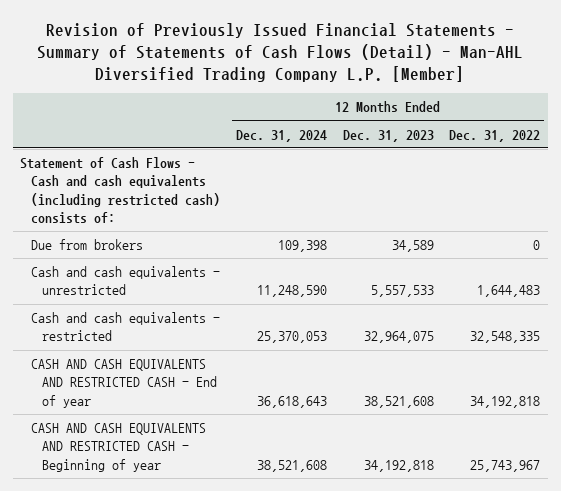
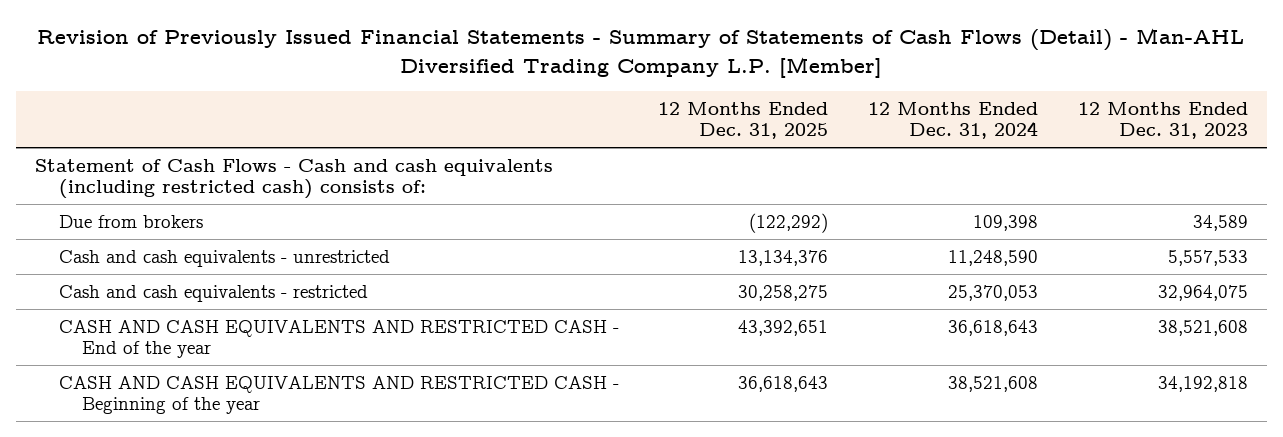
[449,129,541,142] Dec. 31, 2022 -> none
none -> [658,101,829,140] 12 Months Ended Dec. 31, 2025
[31,359,217,408] CASH AND CASH EQUIVALENTS AND RESTRICTED CASH - End of year -> [58,319,619,359] CASH AND CASH EQUIVALENTS AND RESTRICTED CASH - End of the year
[31,423,207,472] CASH AND CASH EQUIVALENTS AND RESTRICTED CASH - Beginning of year -> [58,375,619,415] CASH AND CASH EQUIVALENTS AND RESTRICTED CASH - Beginning of the year

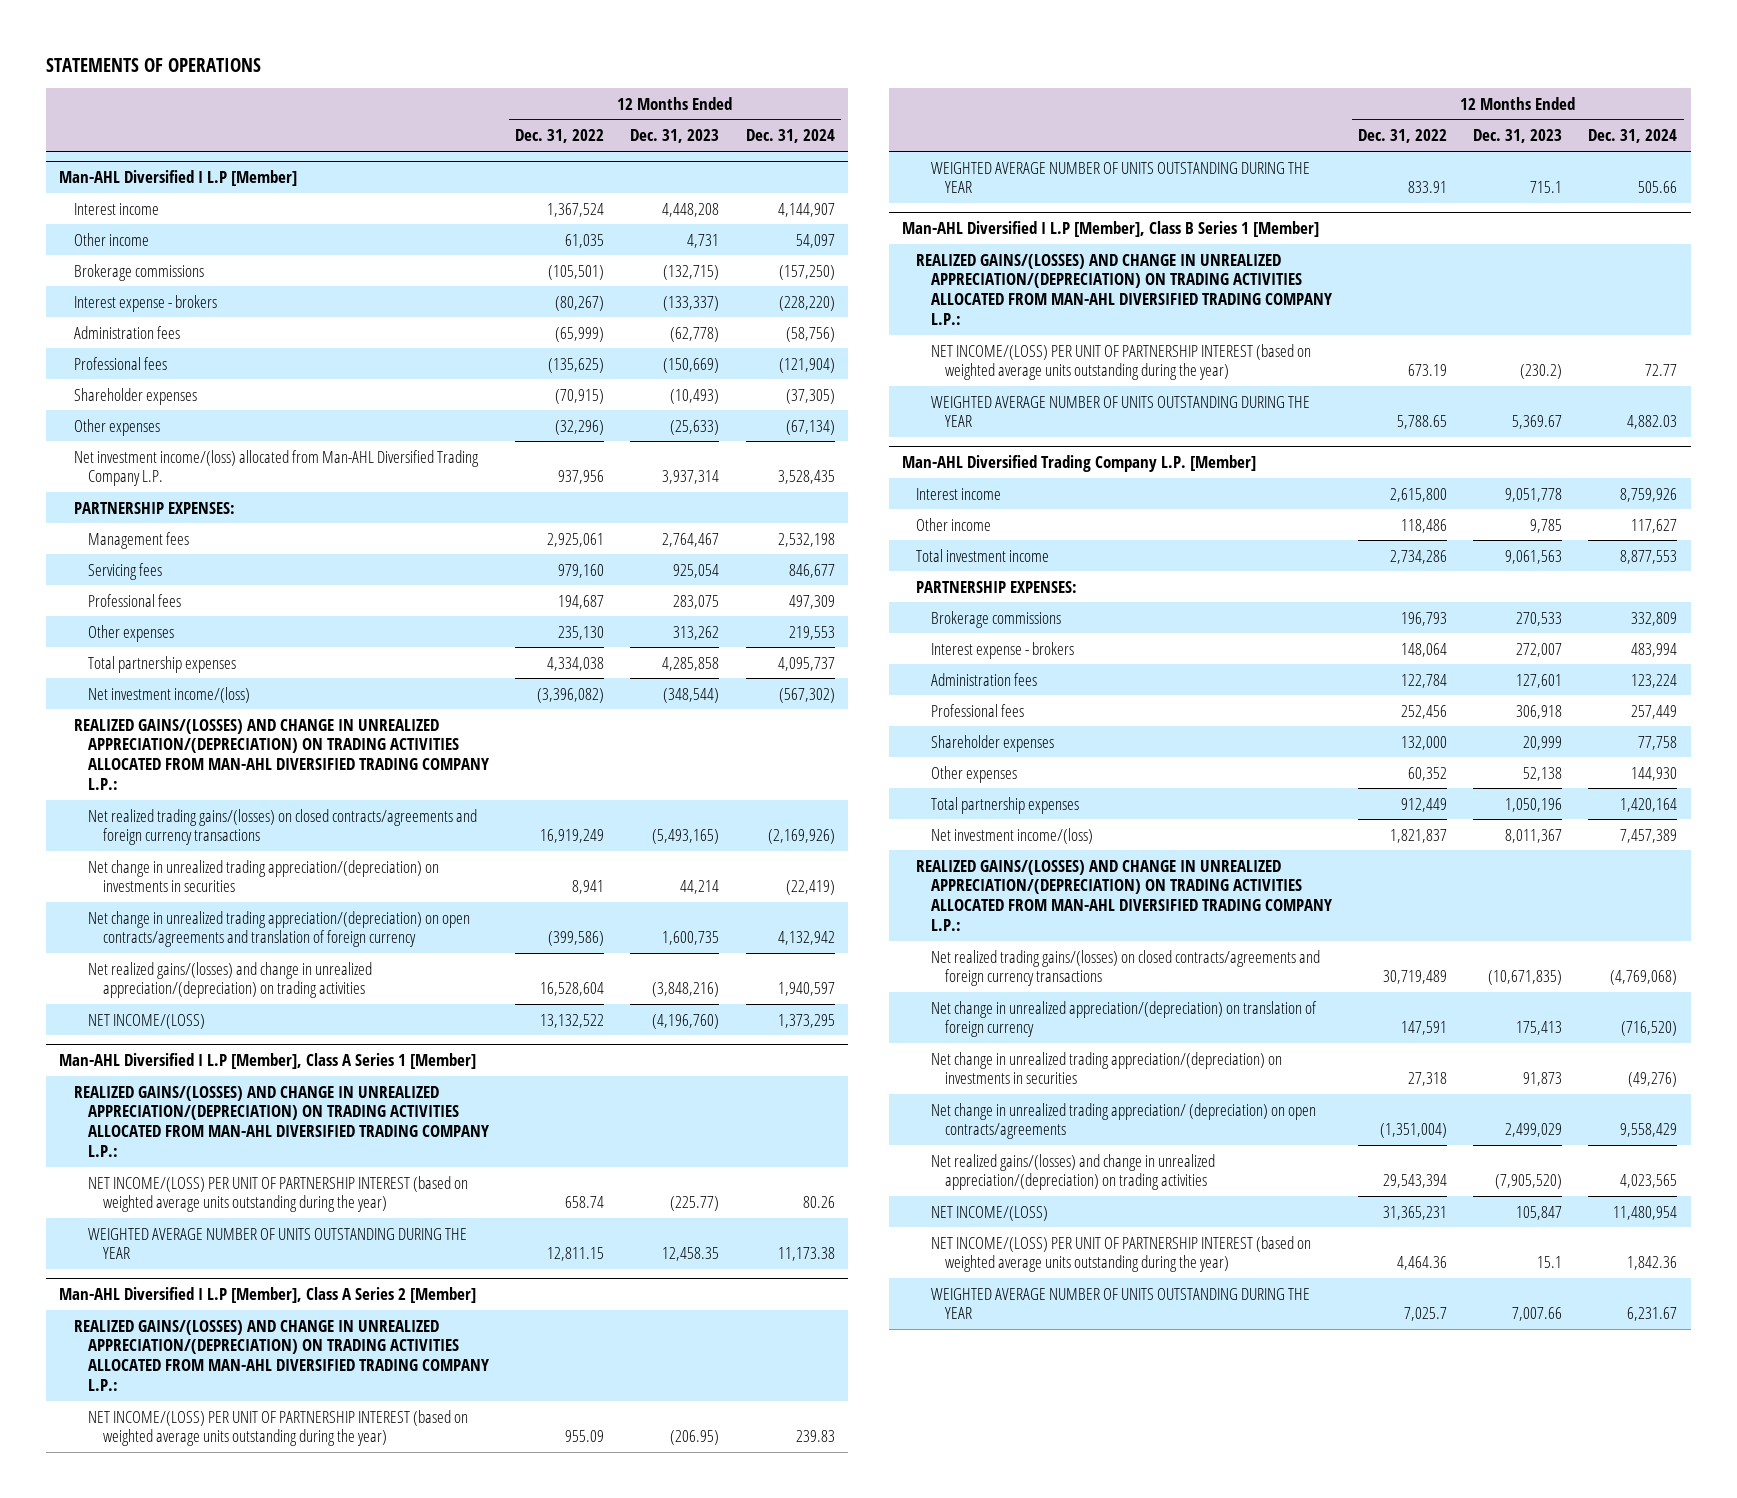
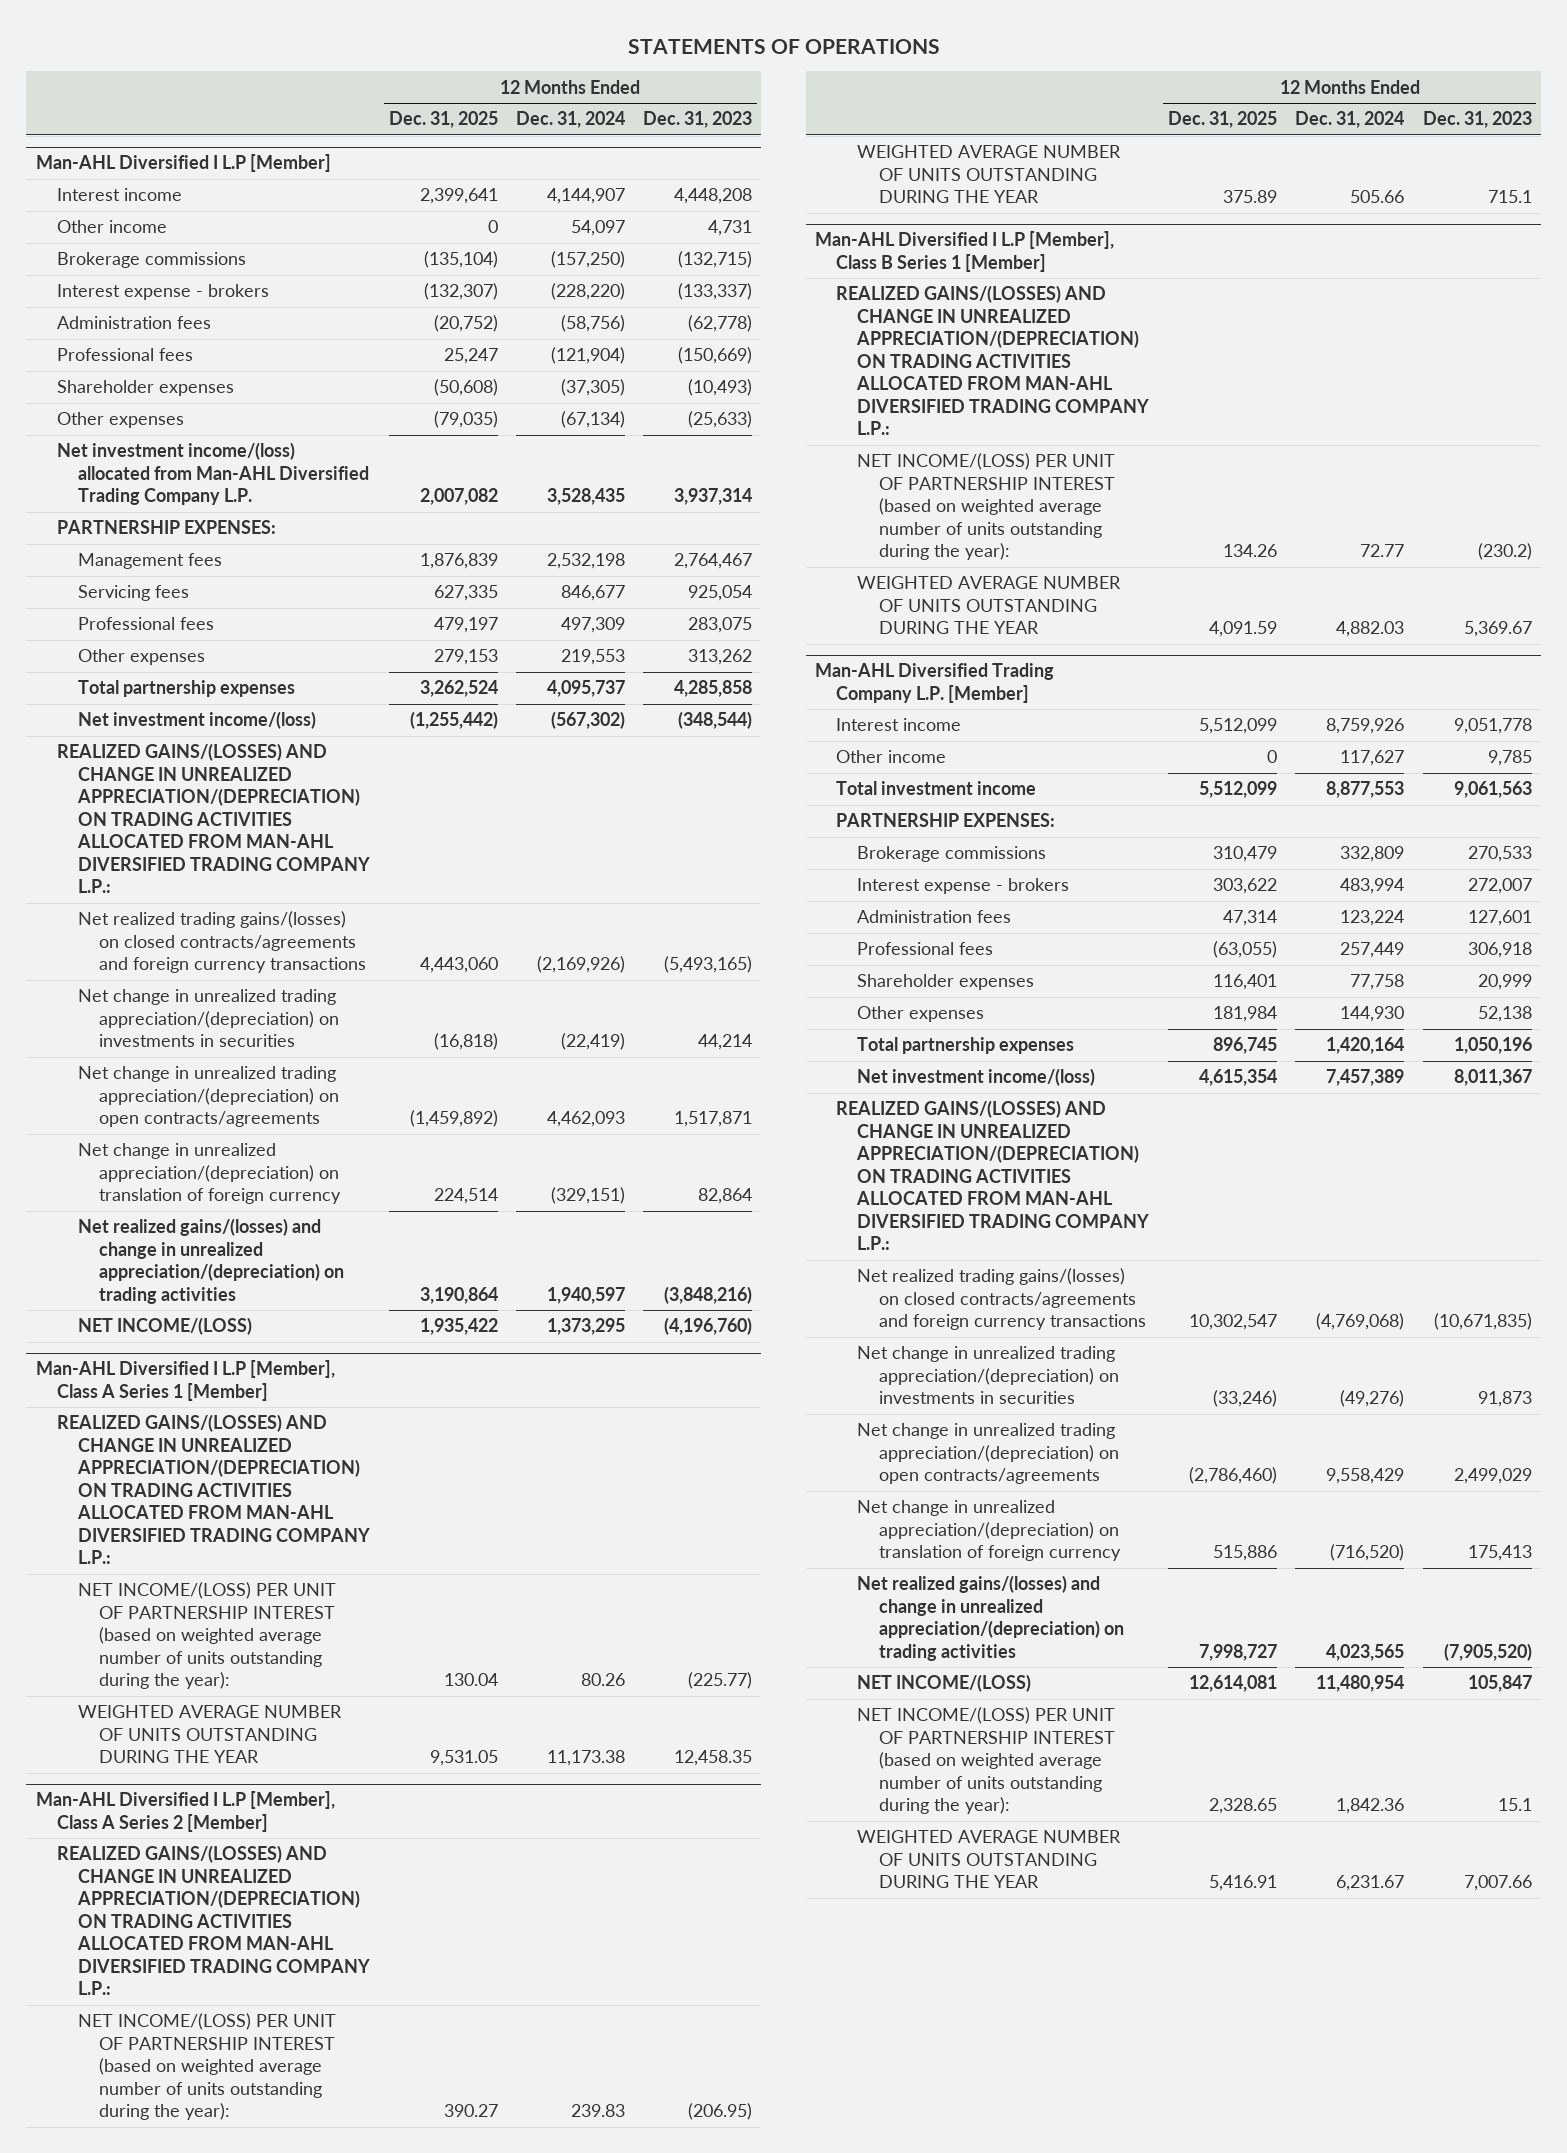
[515,129,605,144] Dec. 31, 2022 -> none
none -> [388,111,498,129] Dec. 31, 2025
[88,910,471,948] Net change in unrealized trading appreciation/(depreciation) on open contracts/agreements and translation of foreign currency -> [78,1066,340,1128] Net change in unrealized trading appreciation/(depreciation) on open contracts/agreements
[662,931,720,946] 1,600,735 -> [674,1111,753,1128] 1,517,871
[777,931,835,946] 4,132,942 -> [546,1111,625,1128] 4,462,093
none -> [78,1143,342,1205] Net change in unrealized appreciation/(depreciation) on translation of foreign currency
[88,1175,469,1213] NET INCOME/(LOSS) PER UNIT OF PARTNERSHIP INTEREST (based on weighted average units outstanding during the year) -> [78,1582,337,1690] NET INCOME/(LOSS) PER UNIT OF PARTNERSHIP INTEREST (based on weighted average number of units outstanding during the year):
[88,1409,469,1447] NET INCOME/(LOSS) PER UNIT OF PARTNERSHIP INTEREST (based on weighted average units outstanding during the year) -> [78,2013,337,2121] NET INCOME/(LOSS) PER UNIT OF PARTNERSHIP INTEREST (based on weighted average number of units outstanding during the year):
[930,343,1311,381] NET INCOME/(LOSS) PER UNIT OF PARTNERSHIP INTEREST (based on weighted average units outstanding during the year) -> [857,453,1116,561] NET INCOME/(LOSS) PER UNIT OF PARTNERSHIP INTEREST (based on weighted average number of units outstanding during the year):
[930,1102,1316,1140] Net change in unrealized trading appreciation/ (depreciation) on open contracts/agreements -> [857,1423,1119,1485] Net change in unrealized trading appreciation/(depreciation) on open contracts/agreements
[930,1000,1317,1038] Net change in unrealized appreciation/(depreciation) on translation of foreign currency -> [857,1500,1121,1562] Net change in unrealized appreciation/(depreciation) on translation of foreign currency
[930,1235,1311,1273] NET INCOME/(LOSS) PER UNIT OF PARTNERSHIP INTEREST (based on weighted average units outstanding during the year) -> [857,1707,1116,1815] NET INCOME/(LOSS) PER UNIT OF PARTNERSHIP INTEREST (based on weighted average number of units outstanding during the year):

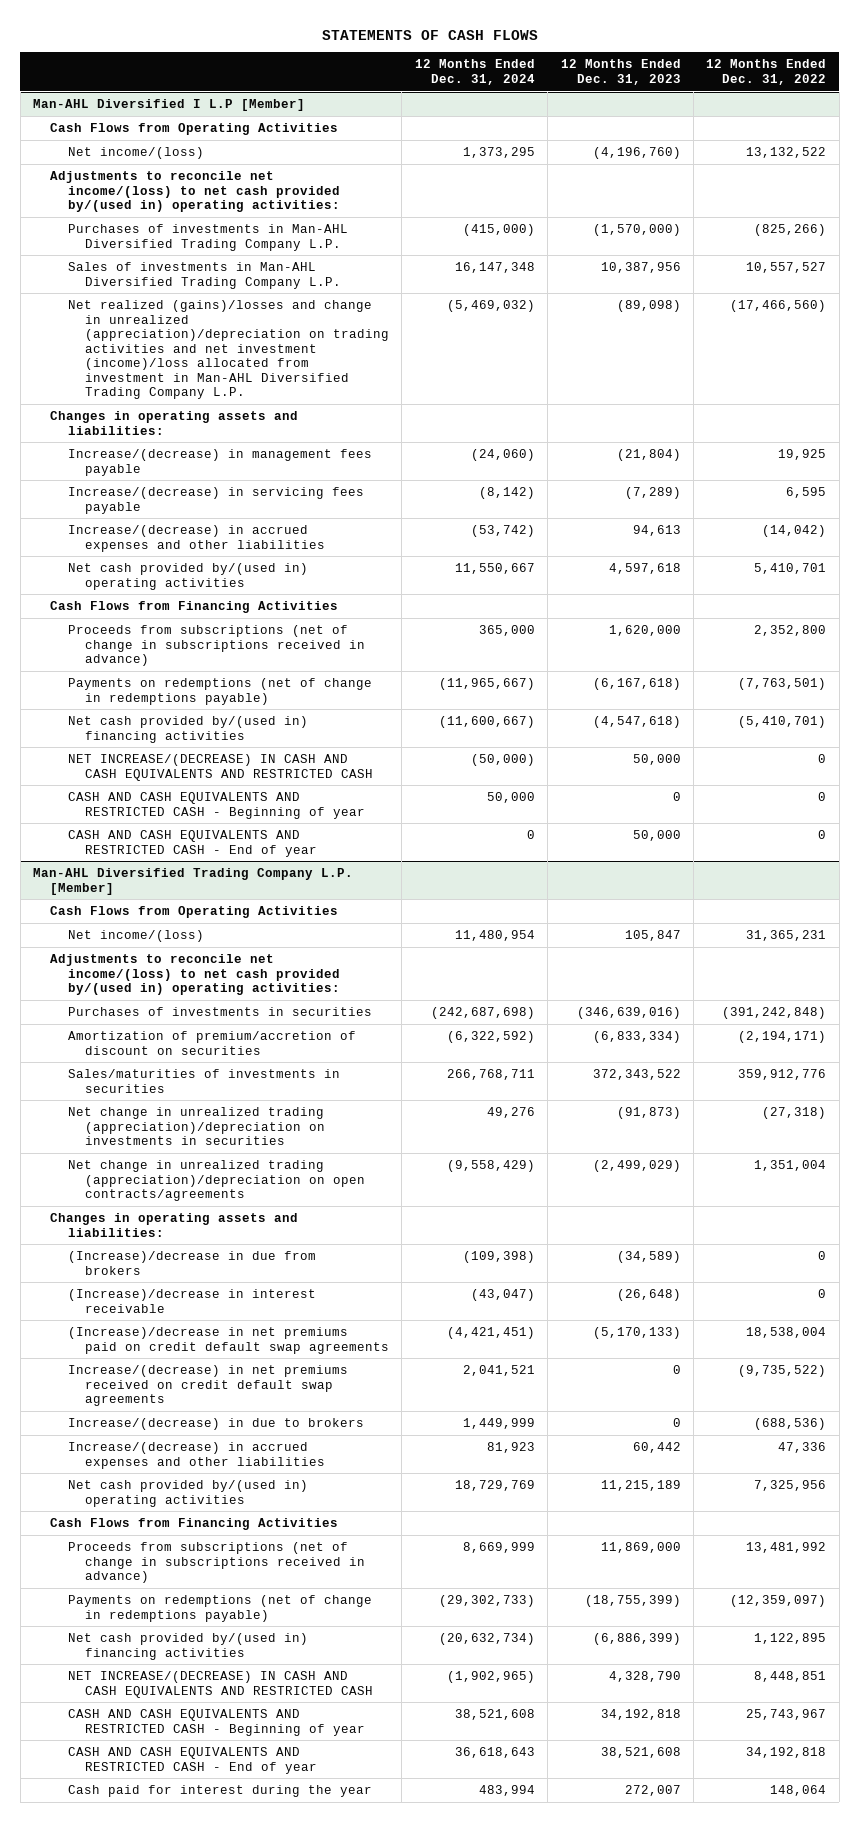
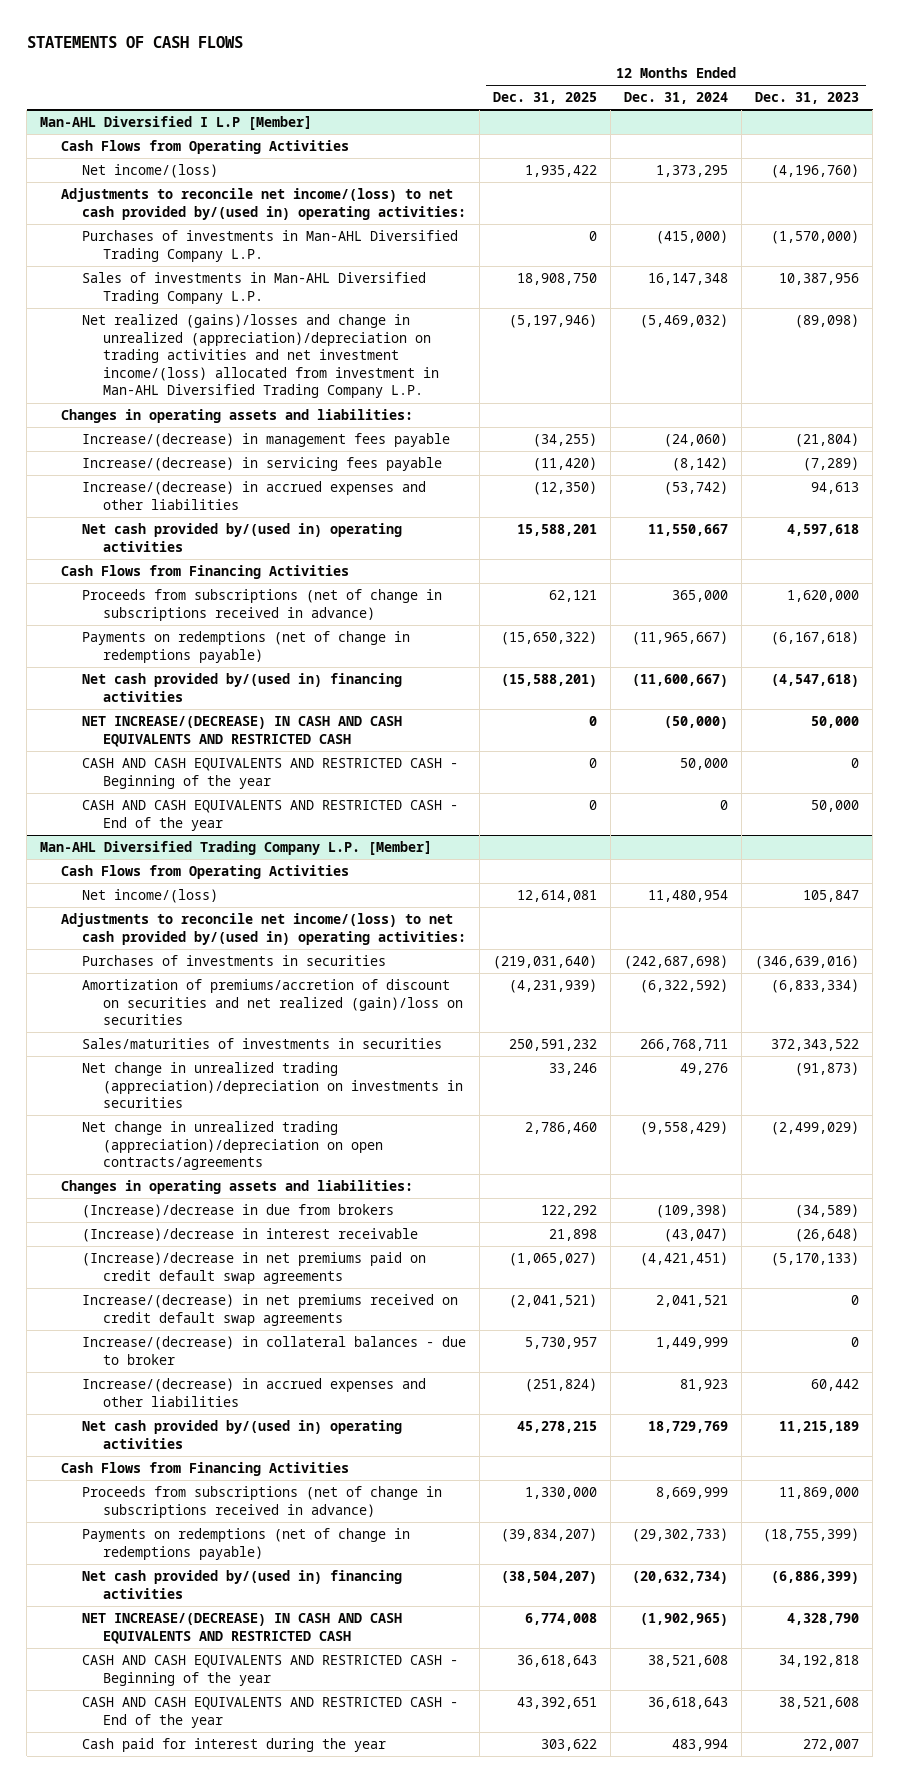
[706,59,827,85] 12 Months Ended Dec. 31, 2022 -> none
none -> [492,92,597,105] Dec. 31, 2025
[67,300,389,400] Net realized (gains)/losses and change in unrealized (appreciation)/depreciation on trading activities and net investment (income)/loss allocated from investment in Man-AHL Diversified Trading Company L.P. -> [81,313,439,399] Net realized (gains)/losses and change in unrealized (appreciation)/depreciation on trading activities and net investment income/(loss) allocated from investment in Man-AHL Diversified Trading Company L.P.
[67,792,365,819] CASH AND CASH EQUIVALENTS AND RESTRICTED CASH - Beginning of year -> [81,757,458,789] CASH AND CASH EQUIVALENTS AND RESTRICTED CASH - Beginning of the year
[67,830,317,857] CASH AND CASH EQUIVALENTS AND RESTRICTED CASH - End of year -> [81,799,458,831] CASH AND CASH EQUIVALENTS AND RESTRICTED CASH - End of the year
[67,1031,356,1055] Amortization of premium/accretion of discount on securities -> [81,978,463,1026] Amortization of premiums/accretion of discount on securities and net realized (gain)/loss on securities
[67,1418,364,1431] Increase/(decrease) in due to brokers -> [81,1335,466,1365] Increase/(decrease) in collateral balances - due to broker
[67,1709,365,1736] CASH AND CASH EQUIVALENTS AND RESTRICTED CASH - Beginning of year -> [81,1654,458,1686] CASH AND CASH EQUIVALENTS AND RESTRICTED CASH - Beginning of the year
[67,1747,317,1774] CASH AND CASH EQUIVALENTS AND RESTRICTED CASH - End of year -> [81,1696,458,1728] CASH AND CASH EQUIVALENTS AND RESTRICTED CASH - End of the year

